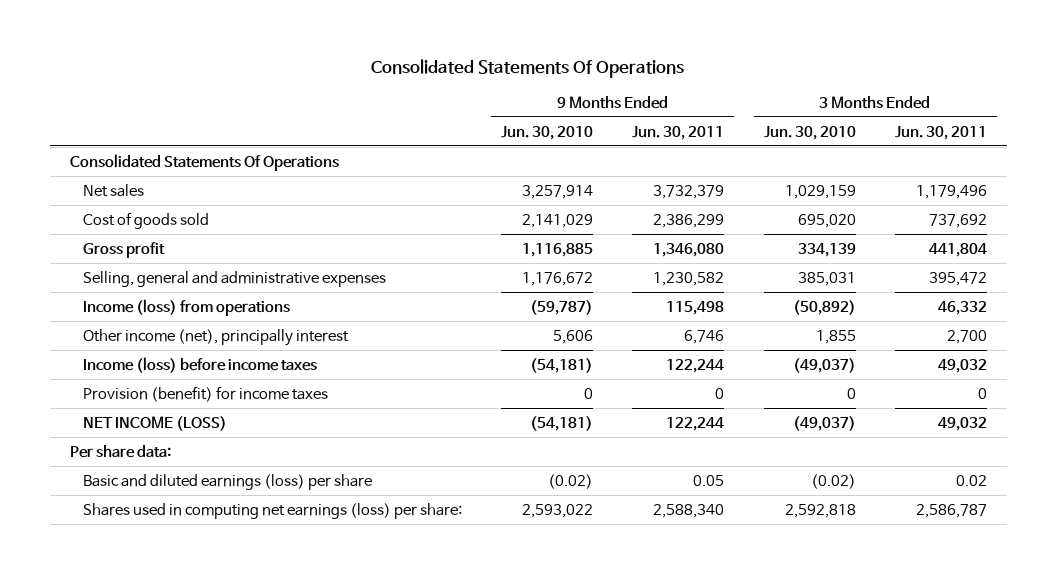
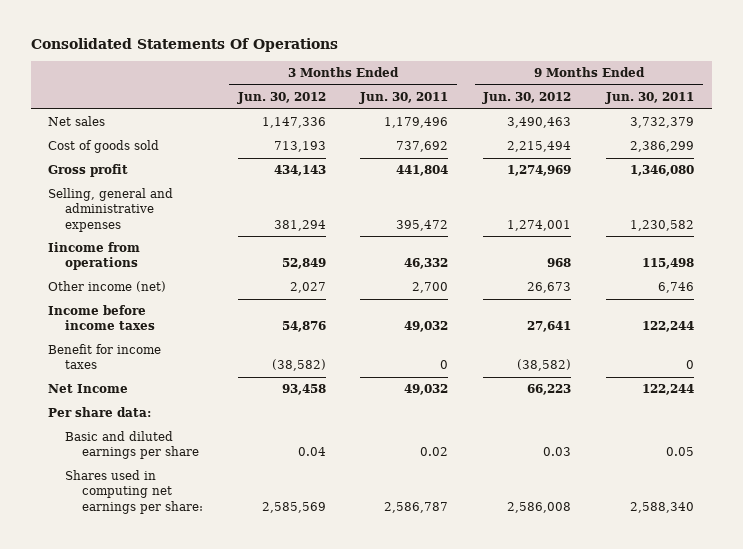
[500,125,593,140] Jun. 30, 2010 -> none
[763,125,856,140] Jun. 30, 2010 -> none
none -> [236,92,326,105] Jun. 30, 2012
none -> [482,92,572,105] Jun. 30, 2012
[70,153,340,171] Consolidated Statements Of Operations -> none
[82,298,290,316] Income (loss) from operations -> [48,242,141,271] Iincome from operations
[82,328,349,346] Other income (net), principally interest -> [48,281,167,293] Other income (net)
[82,356,317,373] Income (loss) before income taxes -> [48,305,156,331] Income before income taxes
[82,385,328,402] Provision (benefit) for income taxes -> [48,344,162,370] Benefit for income taxes
[82,415,227,431] NET INCOME (LOSS) -> [48,384,129,394] Net Income
[82,473,372,490] Basic and diluted earnings (loss) per share -> [65,431,199,460] Basic and diluted earnings per share
[82,502,462,519] Shares used in computing net earnings (loss) per share: -> [65,470,203,514] Shares used in computing net earnings per share:

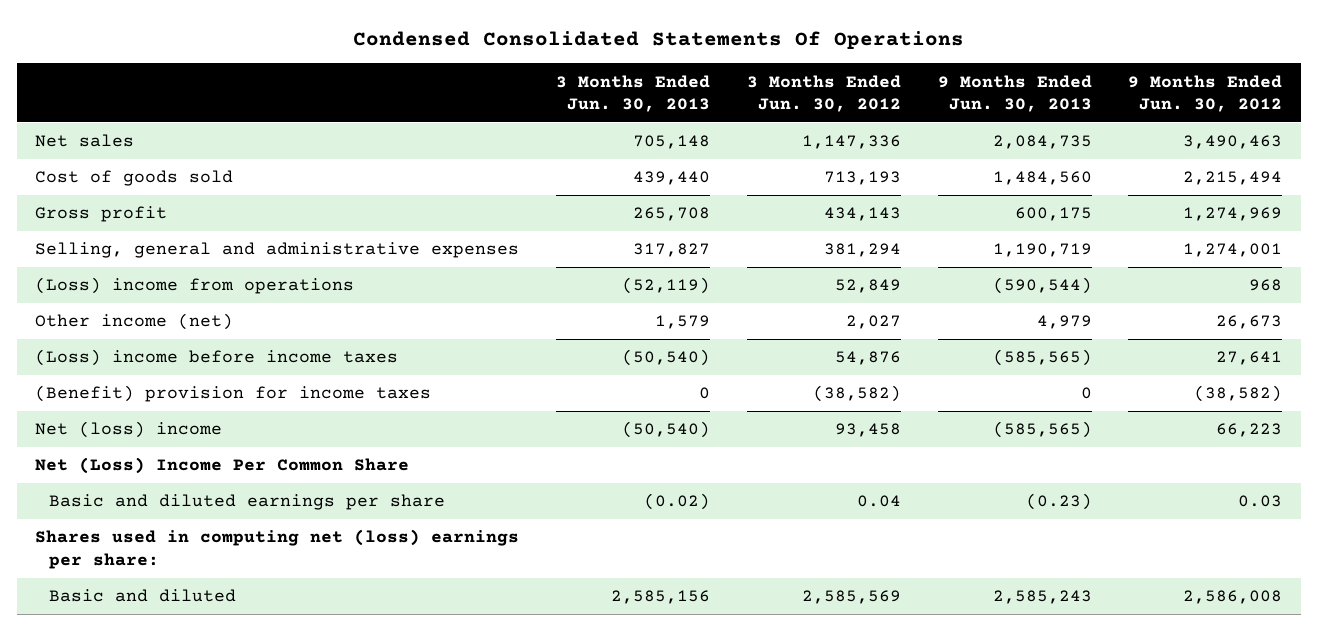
[30,38,338,53] Consolidated Statements Of Operations -> [352,31,964,50] Condensed Consolidated Statements Of Operations
[359,92,449,105] Jun. 30, 2011 -> none
[605,92,695,105] Jun. 30, 2011 -> none
none -> [556,74,711,113] 3 Months Ended Jun. 30, 2013
none -> [937,74,1092,113] 9 Months Ended Jun. 30, 2013
[48,242,141,271] Iincome from operations -> [35,277,355,295] (Loss) income from operations
[48,305,156,331] Income before income taxes -> [35,349,399,367] (Loss) income before income taxes
[48,344,162,370] Benefit for income taxes -> [35,385,432,403] (Benefit) provision for income taxes
[48,384,129,394] Net Income -> [35,421,223,439] Net (loss) income
[48,407,152,418] Per share data: -> [35,457,410,475] Net (Loss) Income Per Common Share
none -> [35,529,520,569] Shares used in computing net (loss) earnings per share:
[65,470,203,514] Shares used in computing net earnings per share: -> [49,589,237,603] Basic and diluted

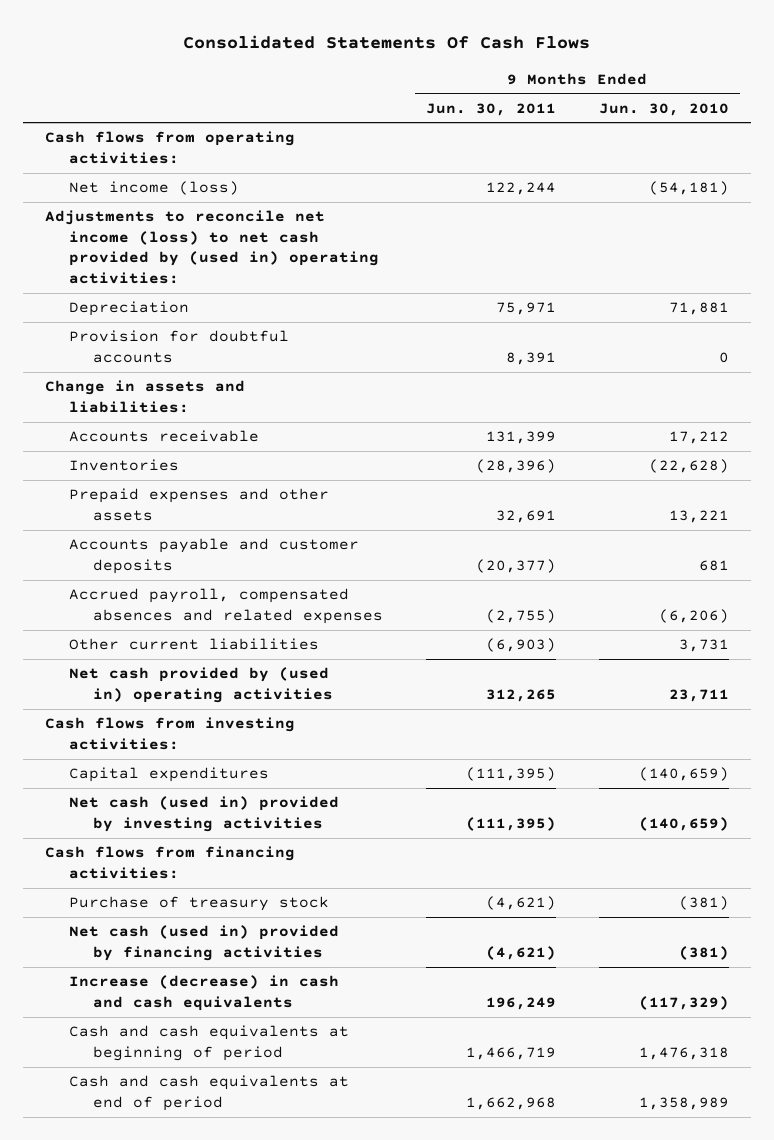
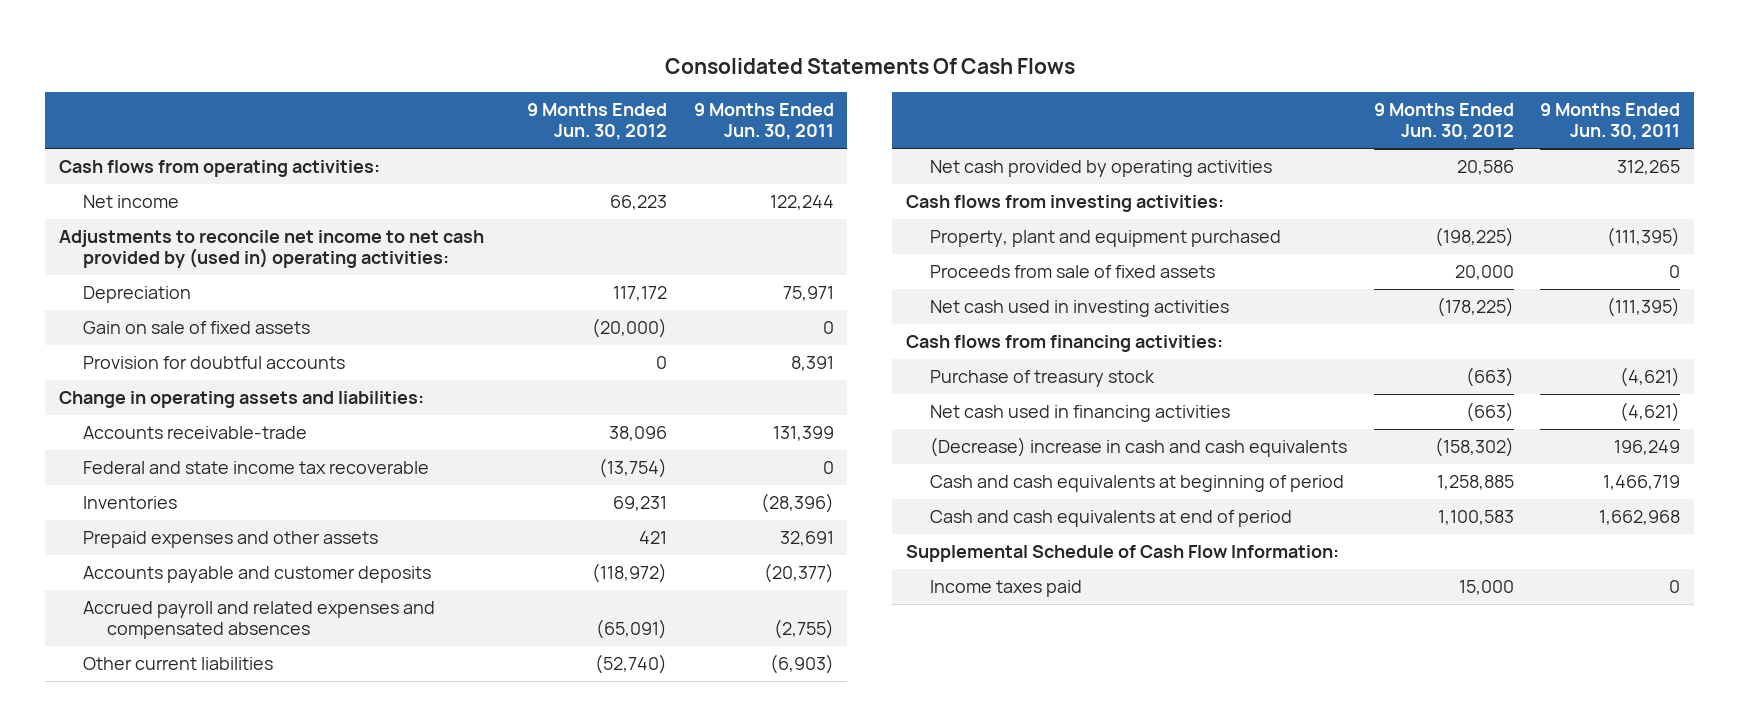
[598,102,729,116] Jun. 30, 2010 -> none
none -> [526,103,667,141] 9 Months Ended Jun. 30, 2012
[68,181,239,196] Net income (loss) -> [82,195,179,209] Net income
[44,210,379,284] Adjustments to reconcile net income (loss) to net cash provided by (used in) operating activities: -> [58,230,484,269] Adjustments to reconcile net income to net cash provided by (used in) operating activities:
none -> [82,321,310,335] Gain on sale of fixed assets
[44,380,245,413] Change in assets and liabilities: -> [58,391,424,409] Change in operating assets and liabilities:
[68,430,259,443] Accounts receivable -> [82,426,307,440] Accounts receivable-trade
none -> [82,461,429,475] Federal and state income tax recoverable
[68,588,383,624] Accrued payroll, compensated absences and related expenses -> [82,601,435,640] Accrued payroll and related expenses and compensated absences
[68,667,333,703] Net cash provided by (used in) operating activities -> [929,160,1272,178] Net cash provided by operating activities
[68,767,269,783] Capital expenditures -> [929,230,1281,248] Property, plant and equipment purchased
none -> [929,265,1215,279] Proceeds from sale of fixed assets
[68,796,339,832] Net cash (used in) provided by investing activities -> [929,300,1229,318] Net cash used in investing activities
[68,925,339,961] Net cash (used in) provided by financing activities -> [929,405,1230,423] Net cash used in financing activities
[68,975,339,1011] Increase (decrease) in cash and cash equivalents -> [929,437,1347,458] (Decrease) increase in cash and cash equivalents
none -> [905,545,1339,563] Supplemental Schedule of Cash Flow Information:
none -> [929,580,1082,598] Income taxes paid

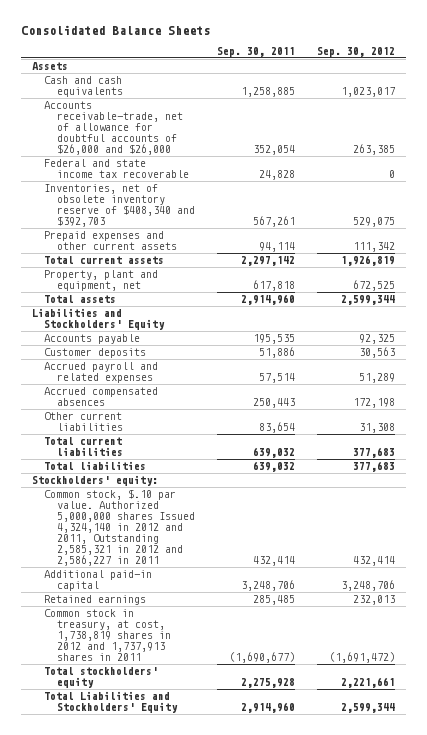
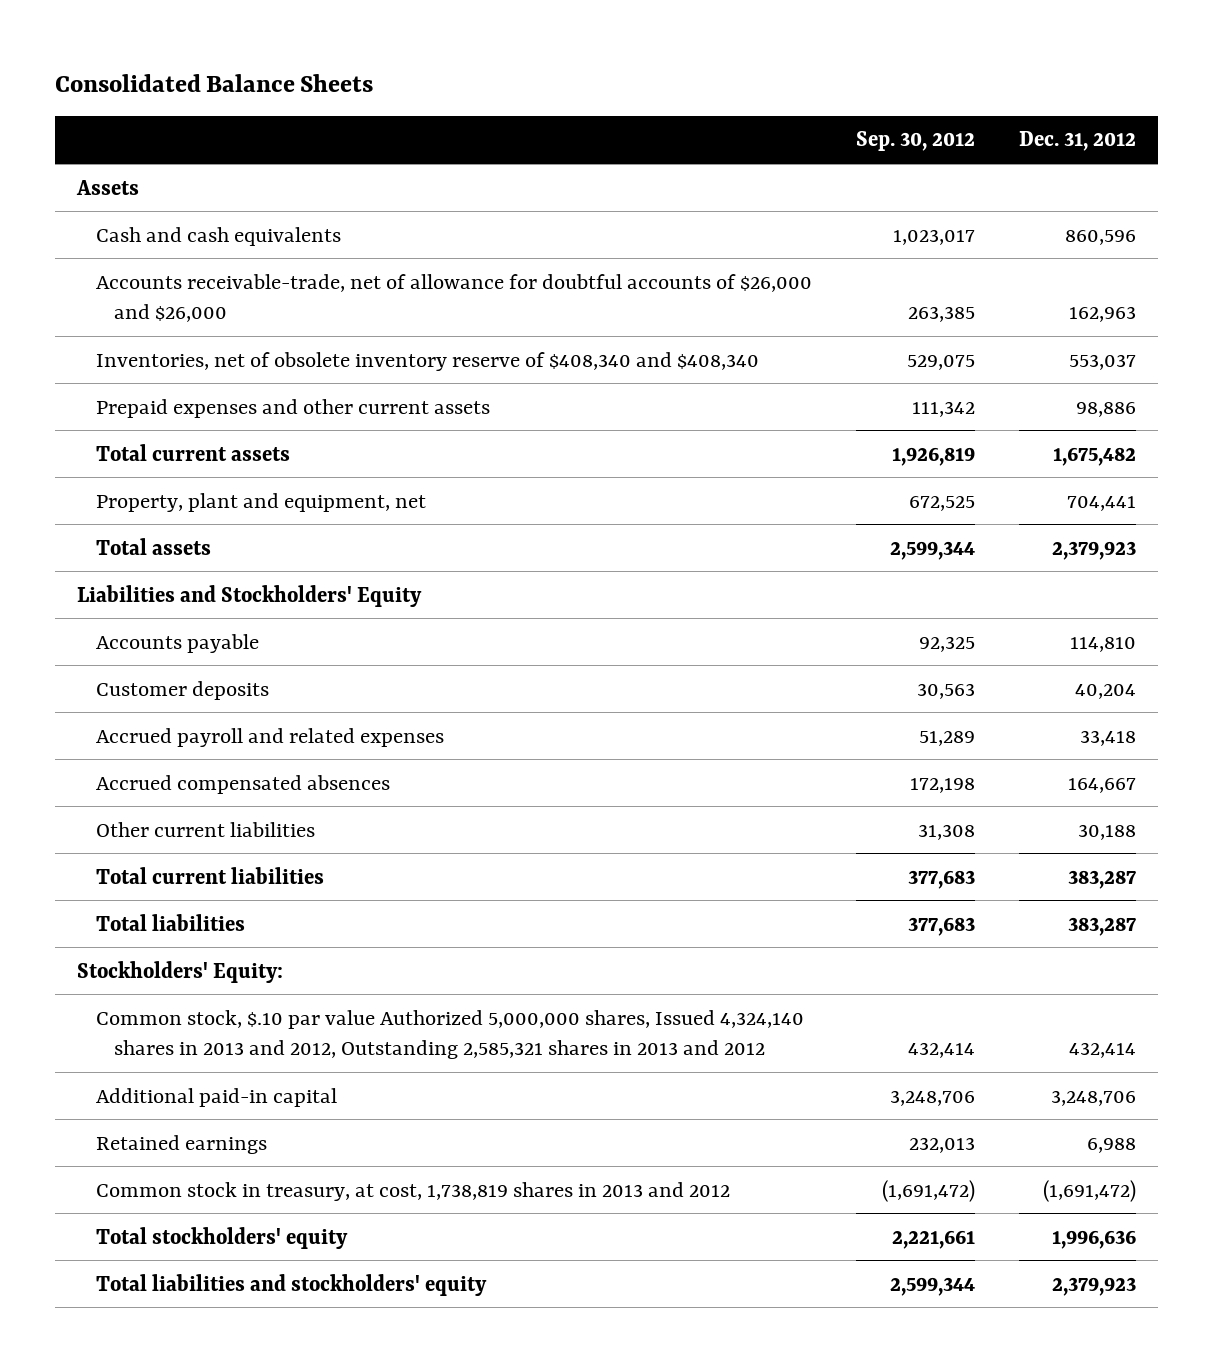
[216,47,295,58] Sep. 30, 2011 -> none
none -> [1019,131,1137,152] Dec. 31, 2012
[44,159,189,179] Federal and state income tax recoverable -> none
[44,184,195,228] Inventories, net of obsolete inventory reserve of $408,340 and $392,703 -> [95,351,759,371] Inventories, net of obsolete inventory reserve of $408,340 and $408,340
[31,475,158,487] Stockholders' equity: -> [77,960,284,983] Stockholders' Equity:
[44,489,195,567] Common stock, $.10 par value. Authorized 5,000,000 shares Issued 4,324,140 in 2012 and 2011, Outstanding 2,585,321 in 2012 and 2,586,227 in 2011 -> [95,1009,804,1059] Common stock, $.10 par value Authorized 5,000,000 shares, Issued 4,324,140 shares in 2013 and 2012, Outstanding 2,585,321 shares in 2013 and 2012
[44,609,171,662] Common stock in treasury, at cost, 1,738,819 shares in 2012 and 1,737,913 shares in 2011 -> [95,1181,730,1201] Common stock in treasury, at cost, 1,738,819 shares in 2013 and 2012
[44,691,178,714] Total Liabilities and Stockholders' Equity -> [95,1273,487,1296] Total liabilities and stockholders' equity

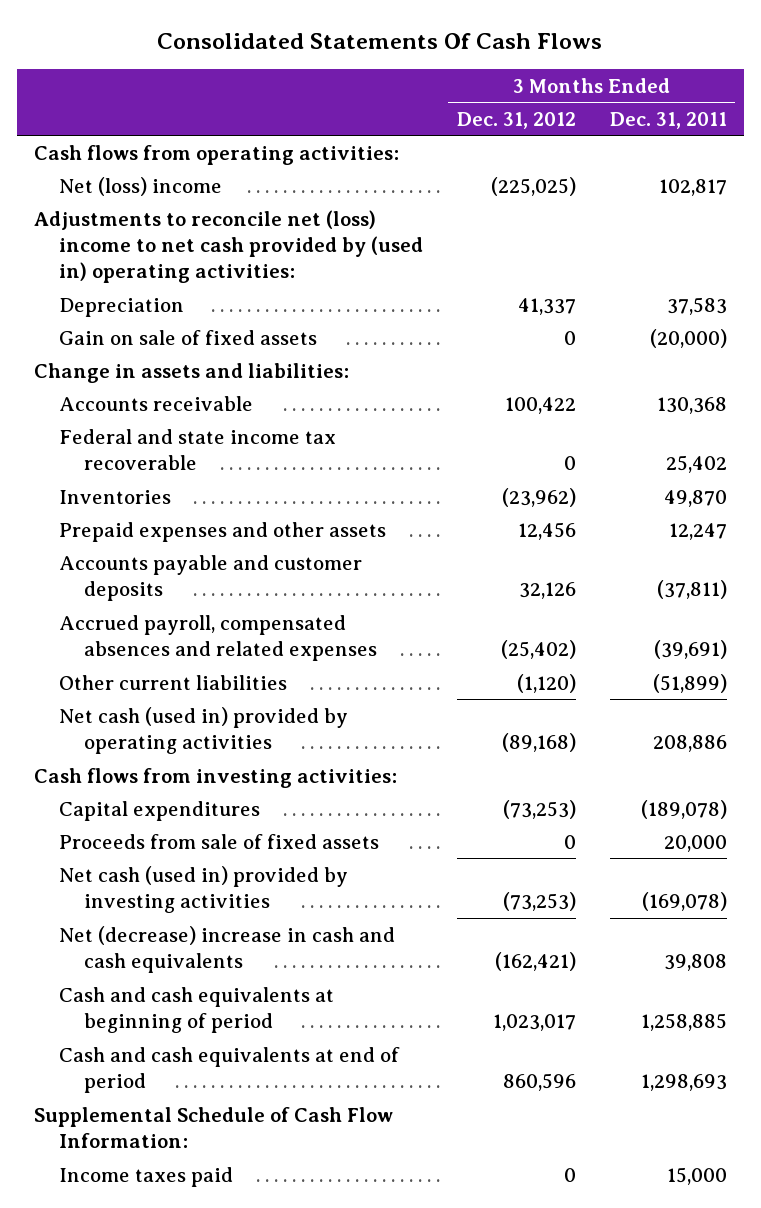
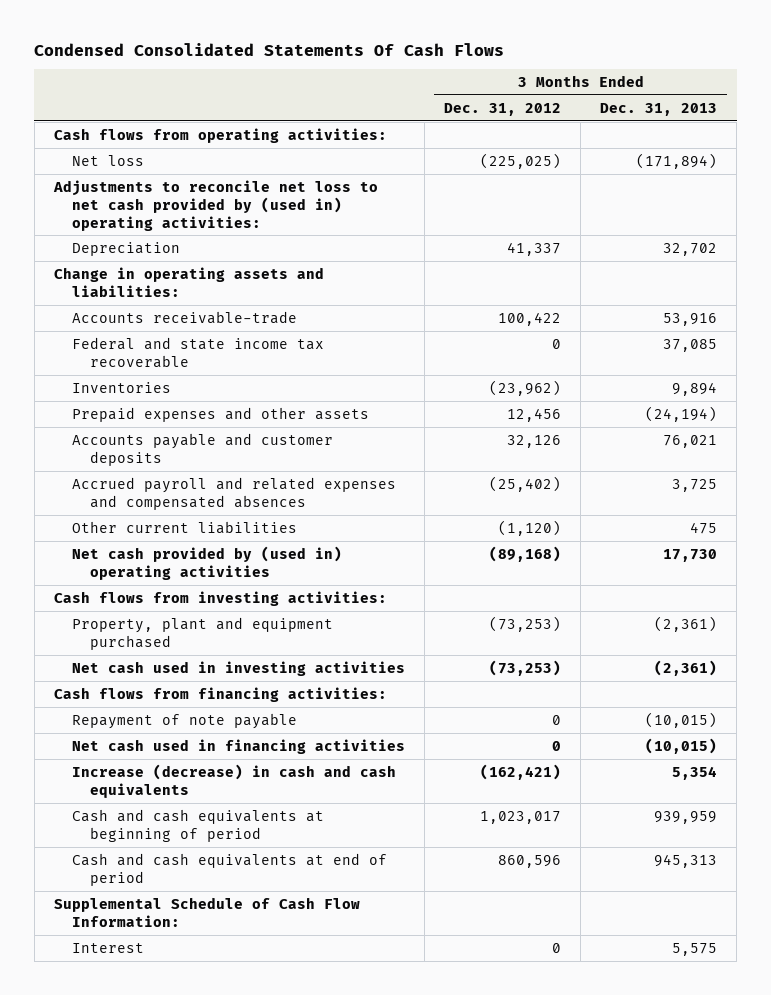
[157,32,603,49] Consolidated Statements Of Cash Flows -> [34,42,505,56] Condensed Consolidated Statements Of Cash Flows
[609,111,727,129] Dec. 31, 2011 -> none
none -> [600,102,718,116] Dec. 31, 2013
[59,176,223,196] Net (loss) income -> [71,154,144,166] Net loss
[34,209,424,284] Adjustments to reconcile net (loss) income to net cash provided by (used in) operating activities: -> [52,179,378,231] Adjustments to reconcile net loss to net cash provided by (used in) operating activities:
[59,329,318,345] Gain on sale of fixed assets -> none
[34,362,350,383] Change in assets and liabilities: -> [53,266,324,297] Change in operating assets and liabilities:
[59,395,254,411] Accounts receivable -> [71,310,297,324] Accounts receivable-trade
[59,614,378,661] Accrued payroll, compensated absences and related expenses -> [71,476,396,510] Accrued payroll and related expenses and compensated absences
[59,706,349,754] Net cash (used in) provided by operating activities -> [71,545,342,580] Net cash provided by (used in) operating activities
[59,833,380,849] Proceeds from sale of fixed assets -> none
[59,800,261,821] Capital expenditures -> [71,616,333,650] Property, plant and equipment purchased
[59,865,349,913] Net cash (used in) provided by investing activities -> [71,660,405,676] Net cash used in investing activities
none -> [53,686,387,702] Cash flows from financing activities:
none -> [71,712,297,729] Repayment of note payable
none -> [71,738,405,754] Net cash used in financing activities
[59,925,396,973] Net (decrease) increase in cash and cash equivalents -> [71,763,396,798] Increase (decrease) in cash and cash equivalents
[59,1166,234,1187] Income taxes paid -> none
none -> [71,942,144,953] Interest

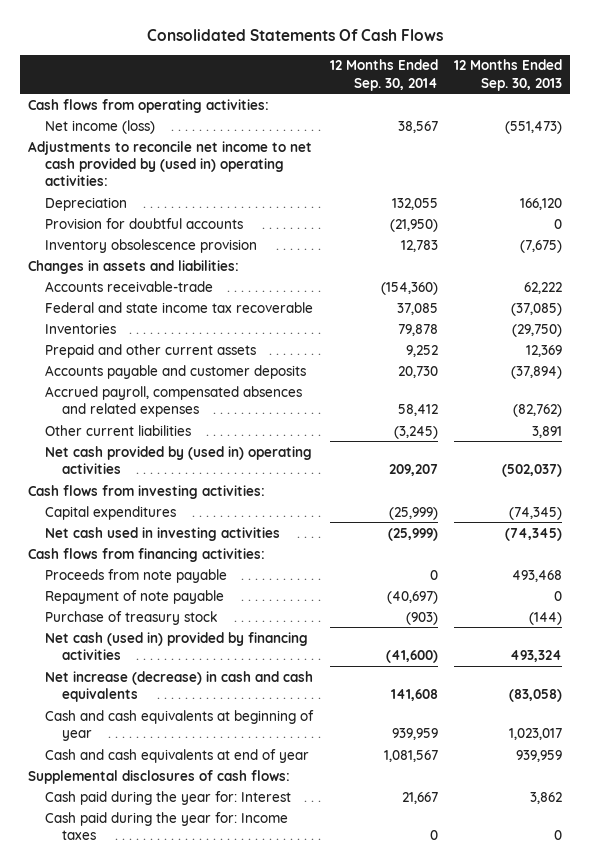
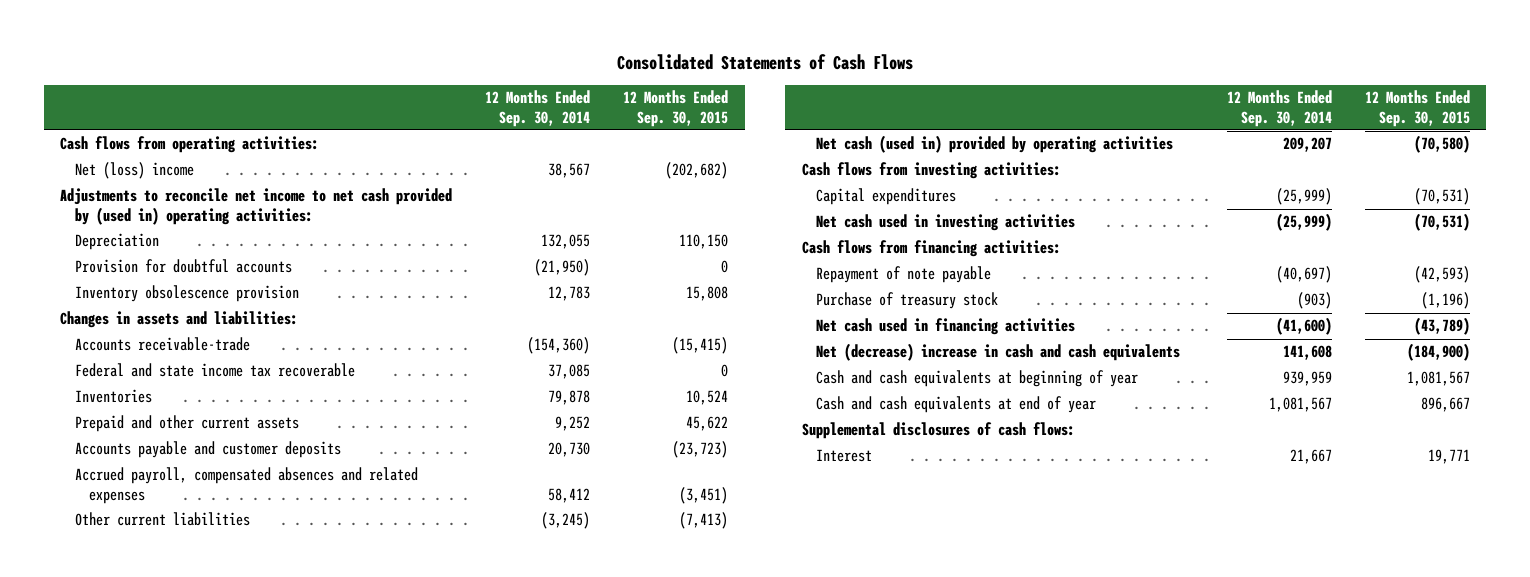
[146,29,443,42] Consolidated Statements Of Cash Flows -> [617,53,914,70] Consolidated Statements of Cash Flows
[453,59,562,91] 12 Months Ended Sep. 30, 2013 -> none
none -> [623,90,729,127] 12 Months Ended Sep. 30, 2015
[45,119,156,134] Net income (loss) -> [74,162,194,180] Net (loss) income
[45,445,313,474] Net cash provided by (used in) operating activities -> [816,135,1174,154] Net cash (used in) provided by operating activities
[45,568,228,583] Proceeds from note payable -> none
[45,631,309,660] Net cash (used in) provided by financing activities -> [816,318,1076,336] Net cash used in financing activities
[45,670,314,702] Net increase (decrease) in cash and cash equivalents -> [816,343,1181,362] Net (decrease) increase in cash and cash equivalents
[45,811,289,840] Cash paid during the year for: Income taxes -> none
[45,790,292,805] Cash paid during the year for: Interest -> [816,449,873,463] Interest

